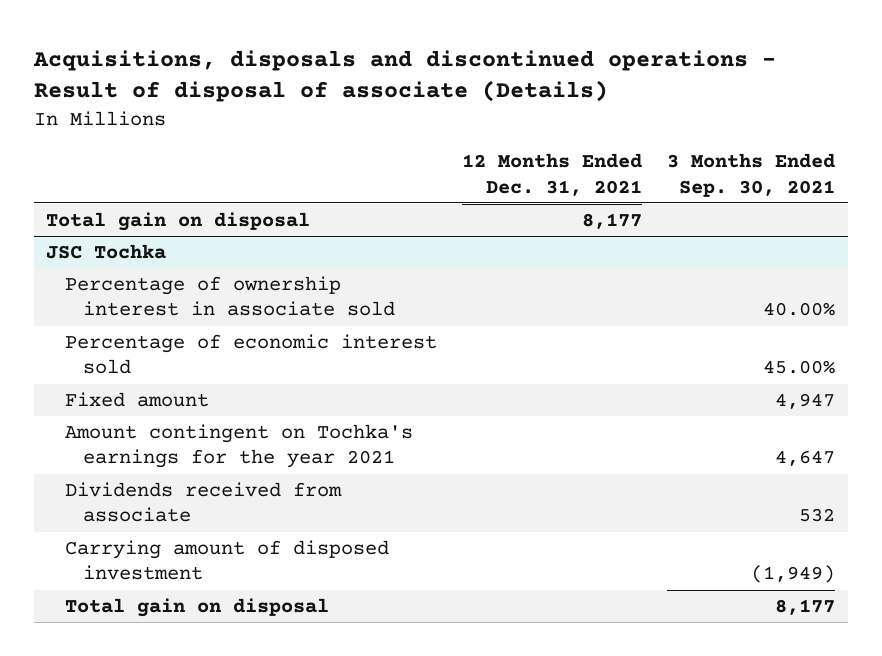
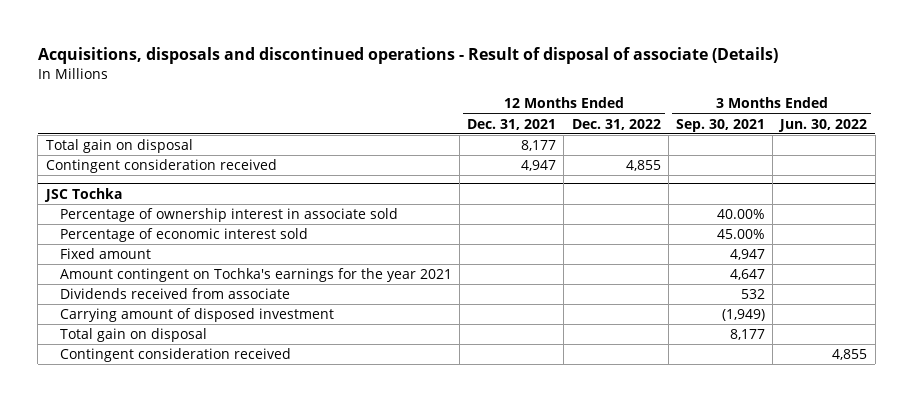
none -> [571,118,661,130] Dec. 31, 2022
none -> [778,118,868,132] Jun. 30, 2022
none -> [45,159,277,174] Contingent consideration received
none -> [59,348,291,363] Contingent consideration received

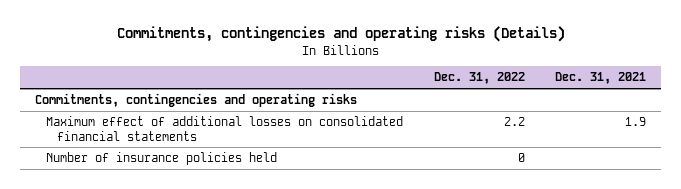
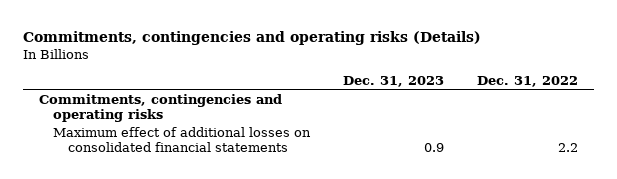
[555,72,647,85] Dec. 31, 2021 -> none
none -> [343,75,445,87] Dec. 31, 2023
[46,151,278,165] Number of insurance policies held -> none

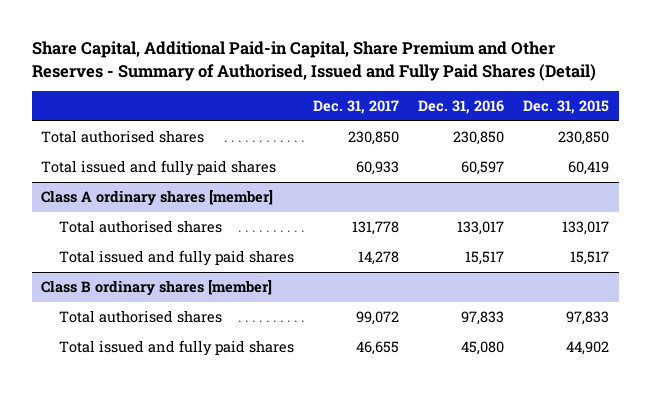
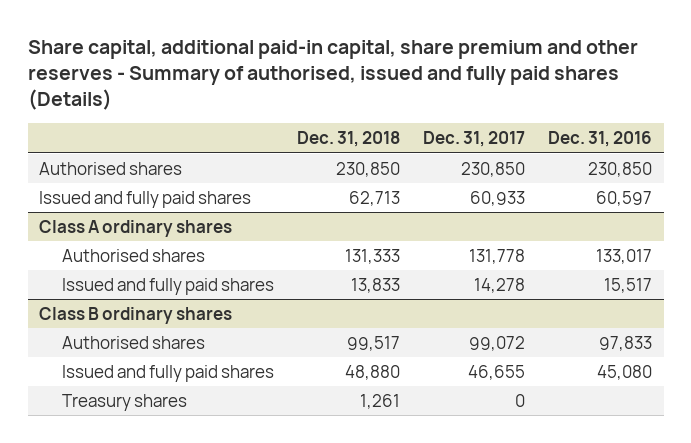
[31,41,596,81] Share Capital, Additional Paid-in Capital, Share Premium and Other Reserves - Summary of Authorised, Issued and Fully Paid Shares (Detail) -> [27,39,638,111] Share capital, additional paid-in capital, share premium and other reserves - Summary of authorised, issued and fully paid shares (Details)
[523,99,610,114] Dec. 31, 2015 -> none
none -> [296,131,400,148] Dec. 31, 2018
[41,129,205,143] Total authorised shares -> [39,161,183,175] Authorised shares
[41,159,277,176] Total issued and fully paid shares -> [39,190,252,208] Issued and fully paid shares
[41,189,274,206] Class A ordinary shares [member] -> [39,219,233,237] Class A ordinary shares
[59,219,223,233] Total authorised shares -> [61,248,205,262] Authorised shares
[59,249,295,266] Total issued and fully paid shares -> [61,277,274,295] Issued and fully paid shares
[41,279,273,296] Class B ordinary shares [member] -> [39,306,233,324] Class B ordinary shares
[59,309,223,323] Total authorised shares -> [61,335,205,349] Authorised shares
[59,339,295,356] Total issued and fully paid shares -> [61,364,274,382] Issued and fully paid shares
none -> [61,393,187,411] Treasury shares

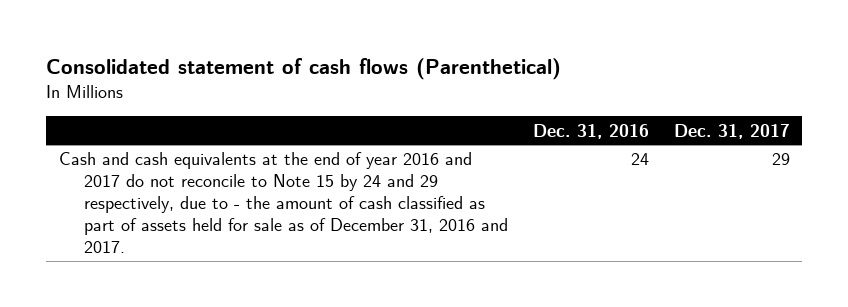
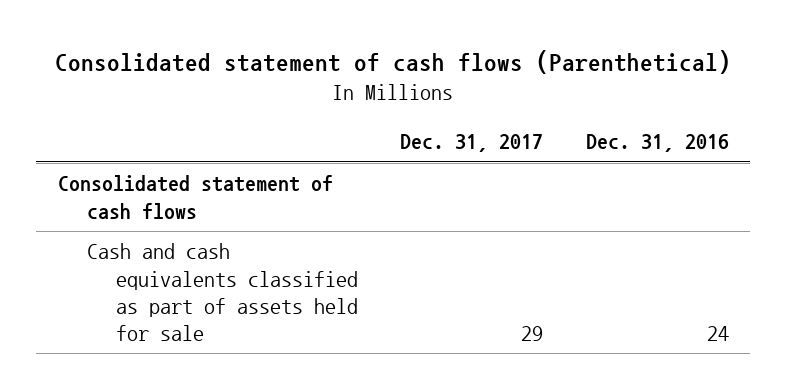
none -> [57,175,333,220] Consolidated statement of cash flows
[58,152,508,253] Cash and cash equivalents at the end of year 2016 and 2017 do not reconcile to Note 15 by 24 and 29 respectively, due to - the amount of cash classified as part of assets held for sale as of December 31, 2016 and 2017. -> [86,243,358,341] Cash and cash equivalents classified as part of assets held for sale

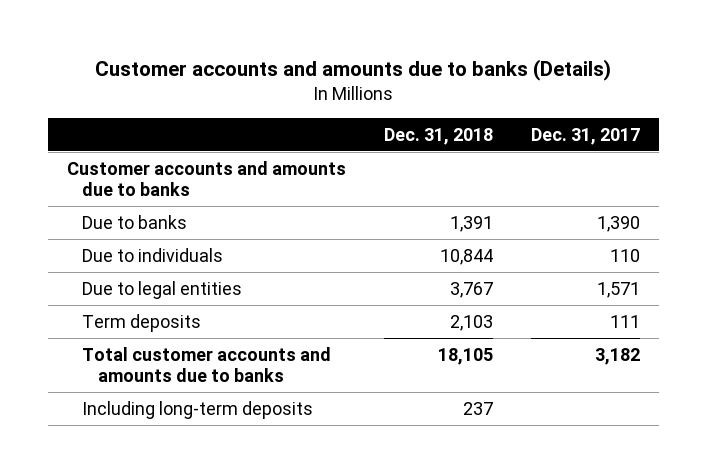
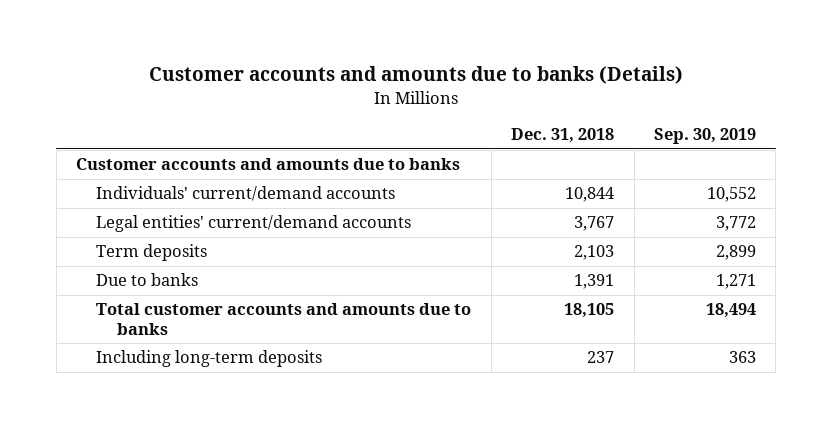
[530,127,640,145] Dec. 31, 2017 -> none
none -> [653,128,756,145] Sep. 30, 2019
[82,247,224,262] Due to individuals -> [96,186,396,202] Individuals' current/demand accounts
[82,280,243,299] Due to legal entities -> [96,215,412,233] Legal entities' current/demand accounts
[82,214,188,229] Due to banks -> [96,273,199,287] Due to banks

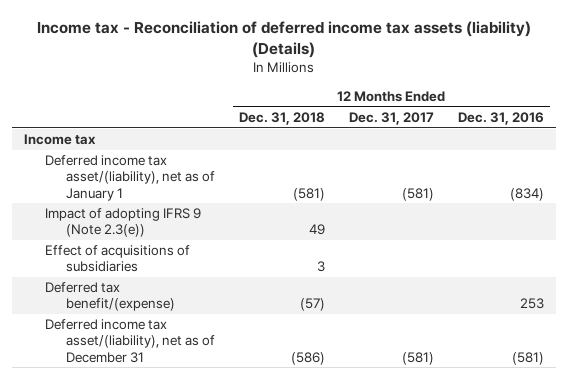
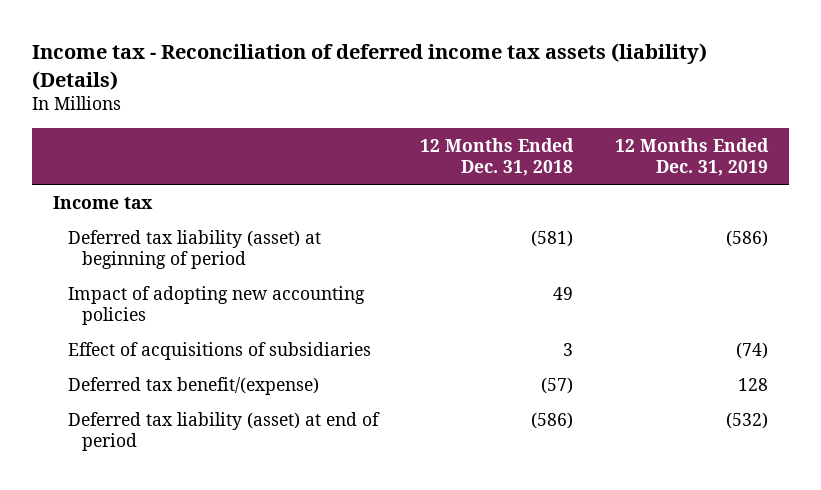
[348,111,434,125] Dec. 31, 2017 -> none
[457,111,544,125] Dec. 31, 2016 -> none
none -> [615,137,770,177] 12 Months Ended Dec. 31, 2019
[45,208,202,238] Impact of adopting IFRS 9 (Note 2.3(e)) -> none
[45,155,216,201] Deferred income tax asset/(liability), net as of January 1 -> [67,229,321,270] Deferred tax liability (asset) at beginning of period
none -> [67,285,365,326] Impact of adopting new accounting policies
[45,319,216,363] Deferred income tax asset/(liability), net as of December 31 -> [67,411,380,452] Deferred tax liability (asset) at end of period

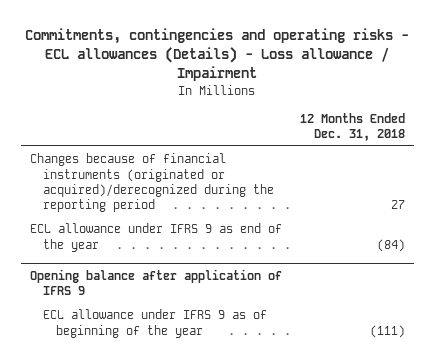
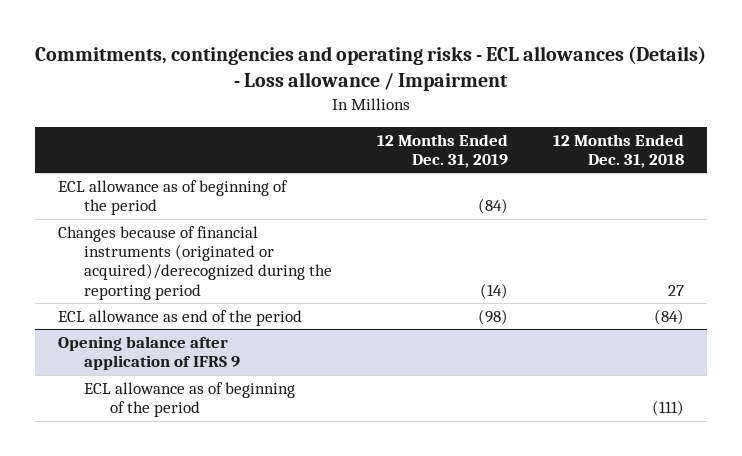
none -> [377,133,509,168] 12 Months Ended Dec. 31, 2019
none -> [57,179,288,216] ECL allowance as of beginning of the period
[29,223,282,252] ECL allowance under IFRS 9 as end of the year -> [57,309,302,326] ECL allowance as end of the period
[43,309,268,338] ECL allowance under IFRS 9 as of beginning of the year -> [83,381,295,418] ECL allowance as of beginning of the period

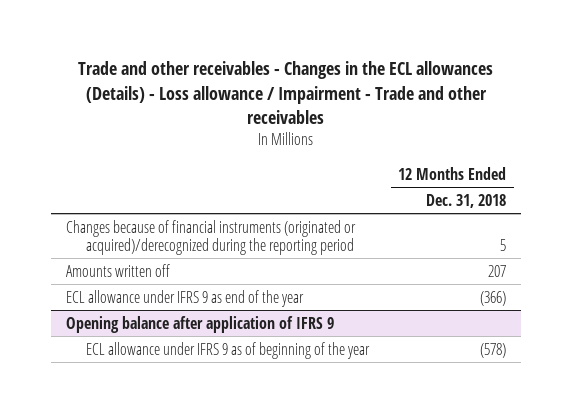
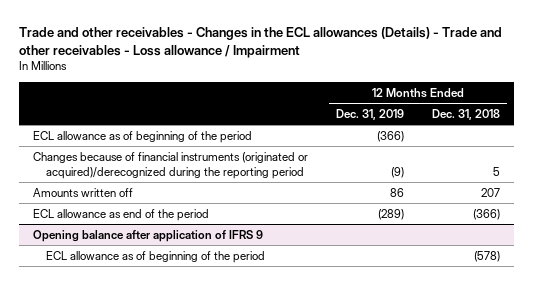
[78,61,494,125] Trade and other receivables - Changes in the ECL allowances (Details) - Loss allowance / Impairment - Trade and other receivables -> [19,26,503,58] Trade and other receivables - Changes in the ECL allowances (Details) - Trade and other receivables - Loss allowance / Impairment
none -> [335,108,404,120] Dec. 31, 2019
none -> [33,130,253,143] ECL allowance as of beginning of the period
[65,289,304,307] ECL allowance under IFRS 9 as end of the year -> [33,208,210,221] ECL allowance as end of the period
[85,341,370,359] ECL allowance under IFRS 9 as of beginning of the year -> [45,250,265,263] ECL allowance as of beginning of the period

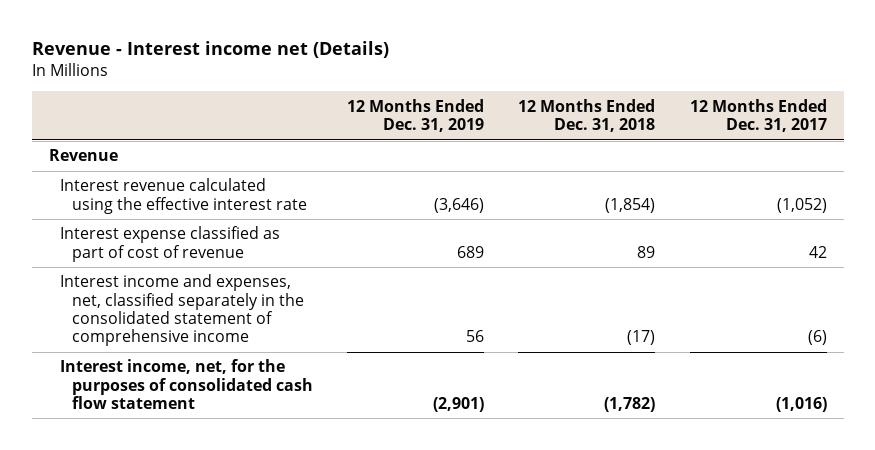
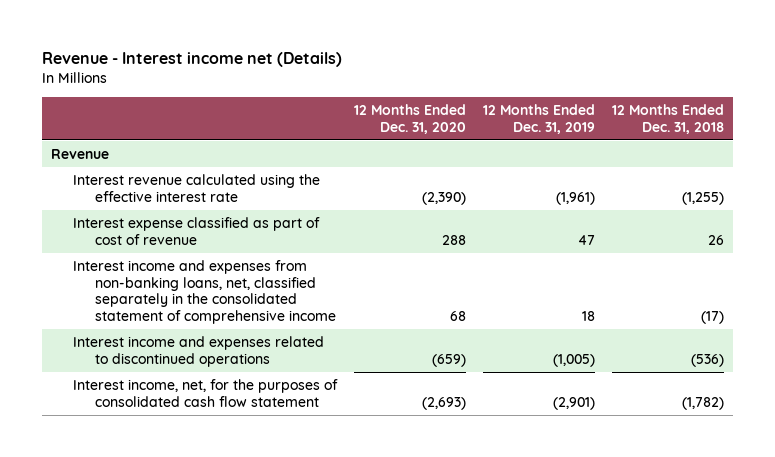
[689,98,827,133] 12 Months Ended Dec. 31, 2017 -> none
none -> [353,104,466,134] 12 Months Ended Dec. 31, 2020
[433,197,484,213] (3,646) -> [556,191,596,205] (1,961)
[605,197,656,213] (1,854) -> [682,191,725,205] (1,255)
[456,245,484,258] 689 -> [578,234,596,245] 47
[637,245,656,258] 89 -> [708,234,725,245] 26
[60,274,304,347] Interest income and expenses, net, classified separately in the consolidated statement of comprehensive income -> [72,260,336,325] Interest income and expenses from non-banking loans, net, classified separately in the consolidated statement of comprehensive income
[465,330,484,343] 56 -> [582,311,596,322] 18
none -> [72,336,324,367] Interest income and expenses related to discontinued operations

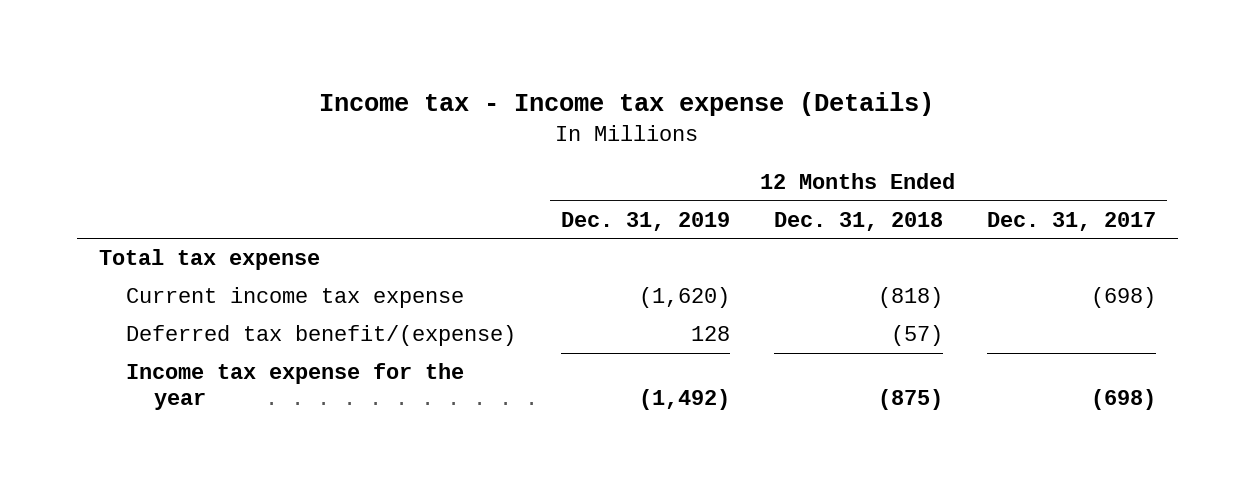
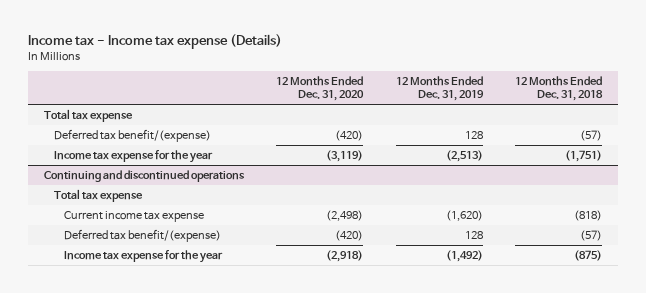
[986,211,1156,231] Dec. 31, 2017 -> none
none -> [276,76,365,102] 12 Months Ended Dec. 31, 2020
none -> [54,128,212,142] Deferred tax benefit/(expense)
none -> [54,149,214,163] Income tax expense for the year
none -> [43,169,245,182] Continuing and discontinued operations
none -> [54,188,144,202] Total tax expense

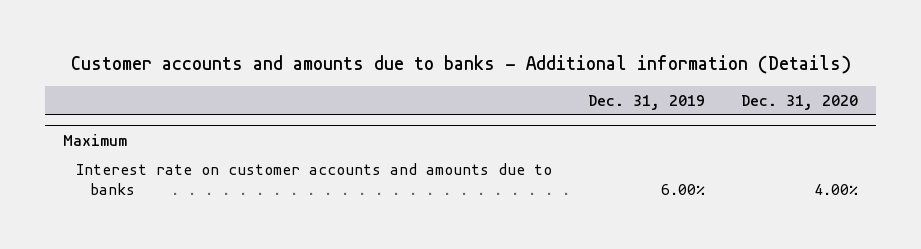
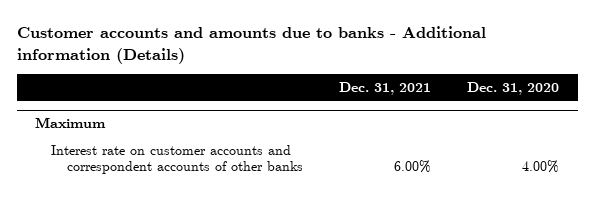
[588,94,706,110] Dec. 31, 2019 -> none
none -> [339,82,432,96] Dec. 31, 2021
[76,162,553,195] Interest rate on customer accounts and amounts due to banks -> [50,145,303,175] Interest rate on customer accounts and correspondent accounts of other banks

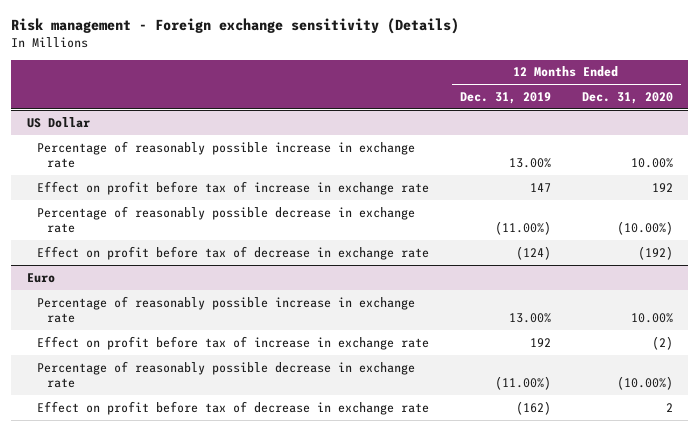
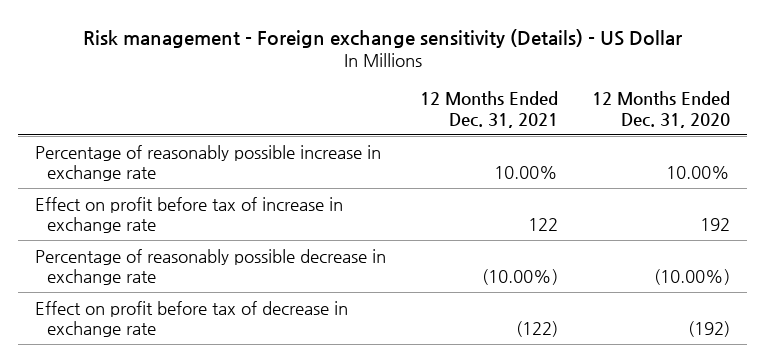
[11,18,460,35] Risk management - Foreign exchange sensitivity (Details) -> [82,28,682,48] Risk management - Foreign exchange sensitivity (Details) - US Dollar
[459,91,551,104] Dec. 31, 2019 -> none
none -> [420,91,559,128] 12 Months Ended Dec. 31, 2021
[26,116,90,128] US Dollar -> none
[26,272,55,283] Euro -> none
[36,295,415,324] Percentage of reasonably possible increase in exchange rate -> none
[36,335,429,350] Effect on profit before tax of increase in exchange rate -> none
[36,360,415,389] Percentage of reasonably possible decrease in exchange rate -> none
[36,400,429,415] Effect on profit before tax of decrease in exchange rate -> none

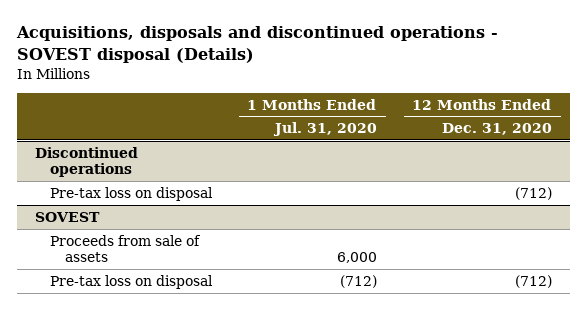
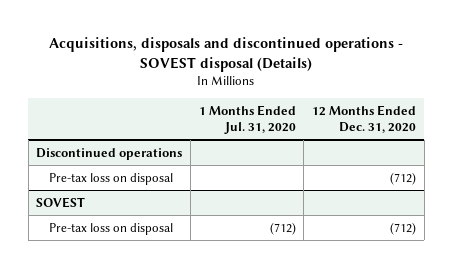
[50,234,202,263] Proceeds from sale of assets -> none

